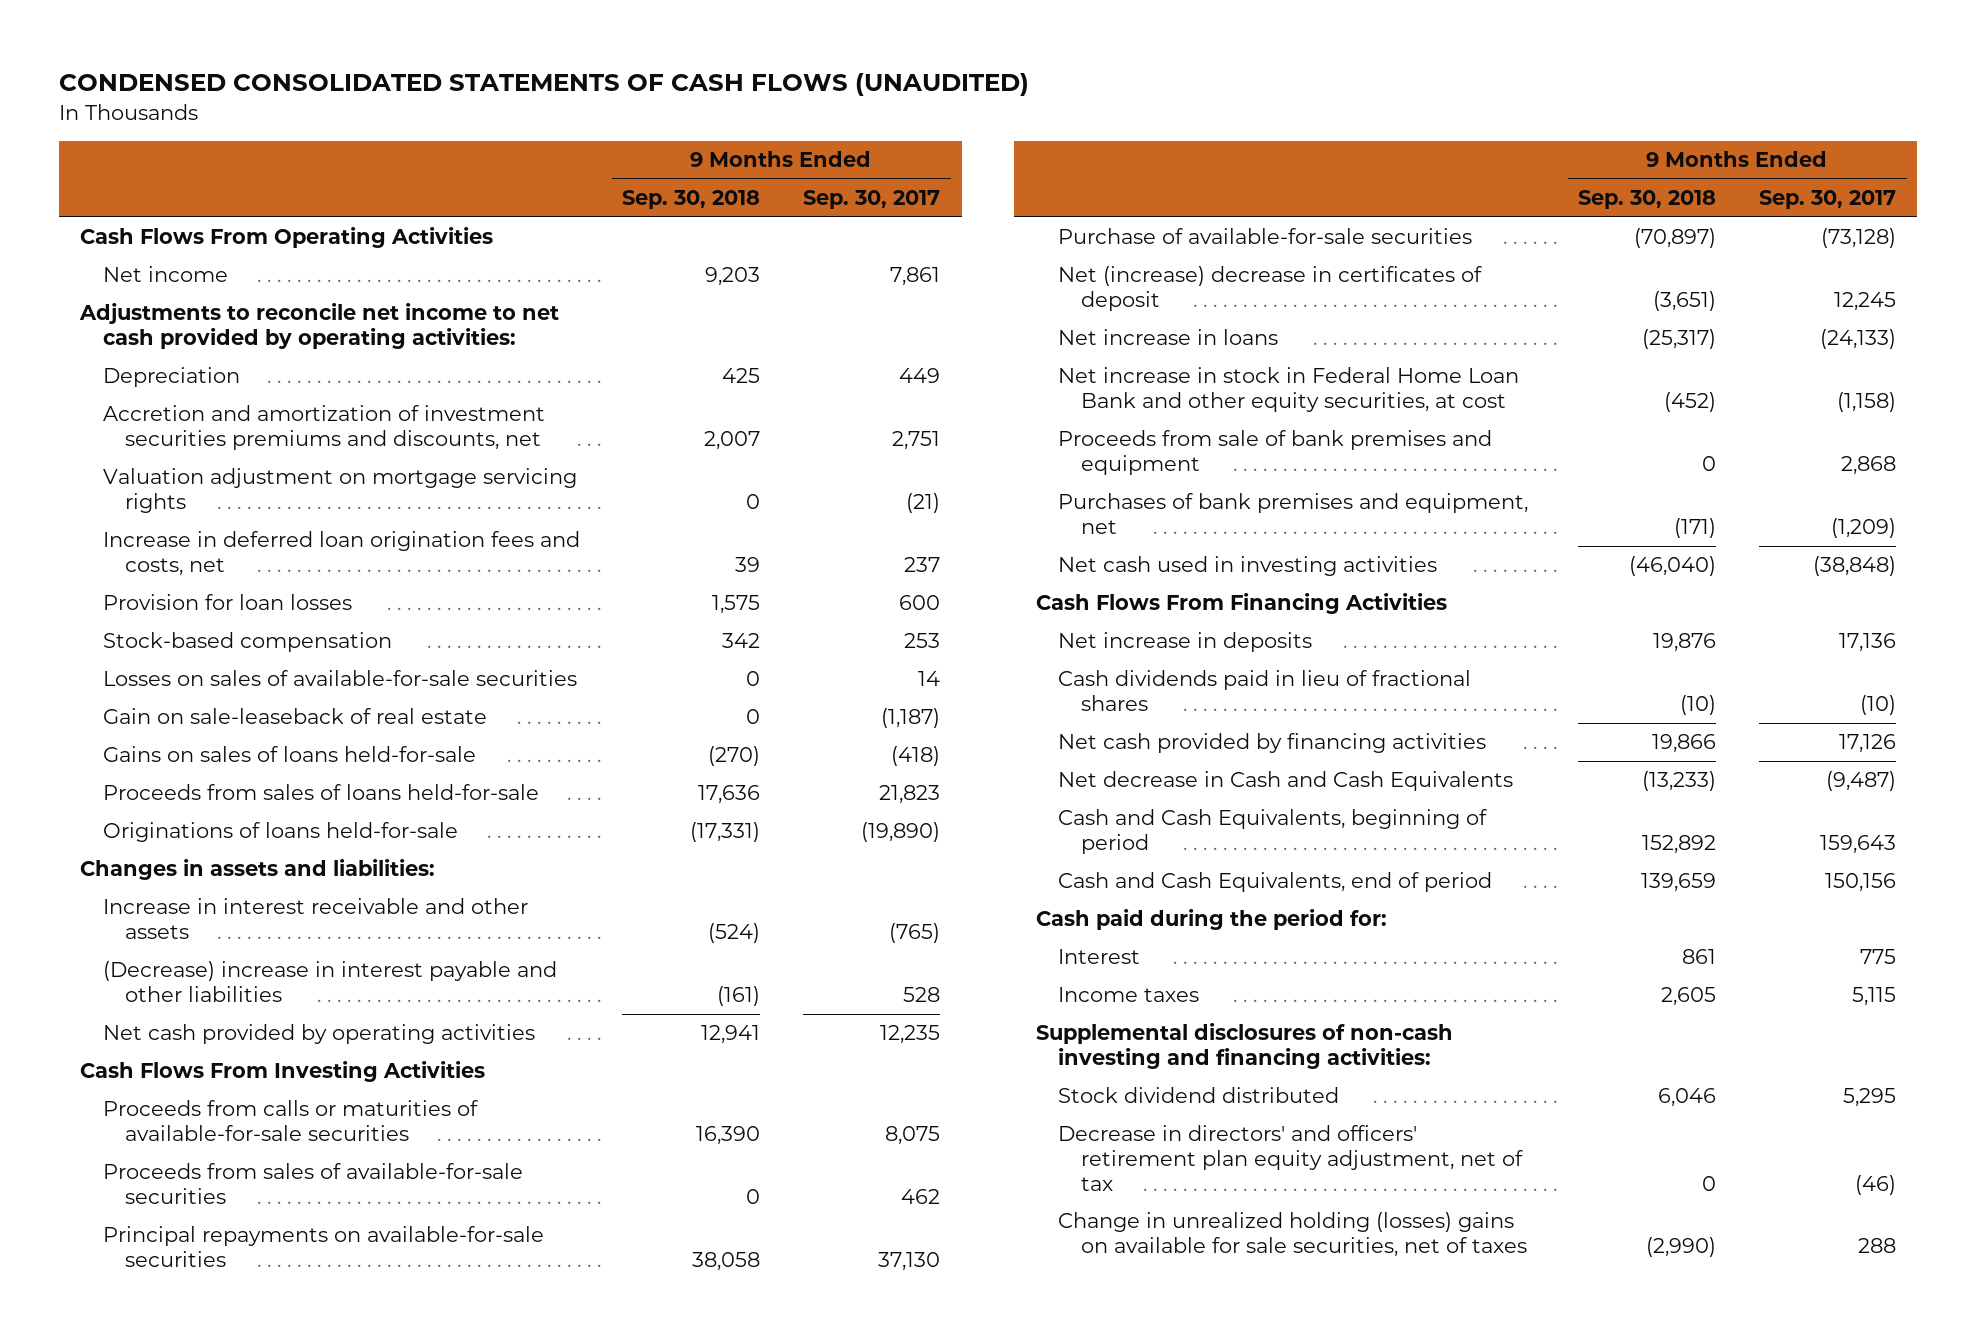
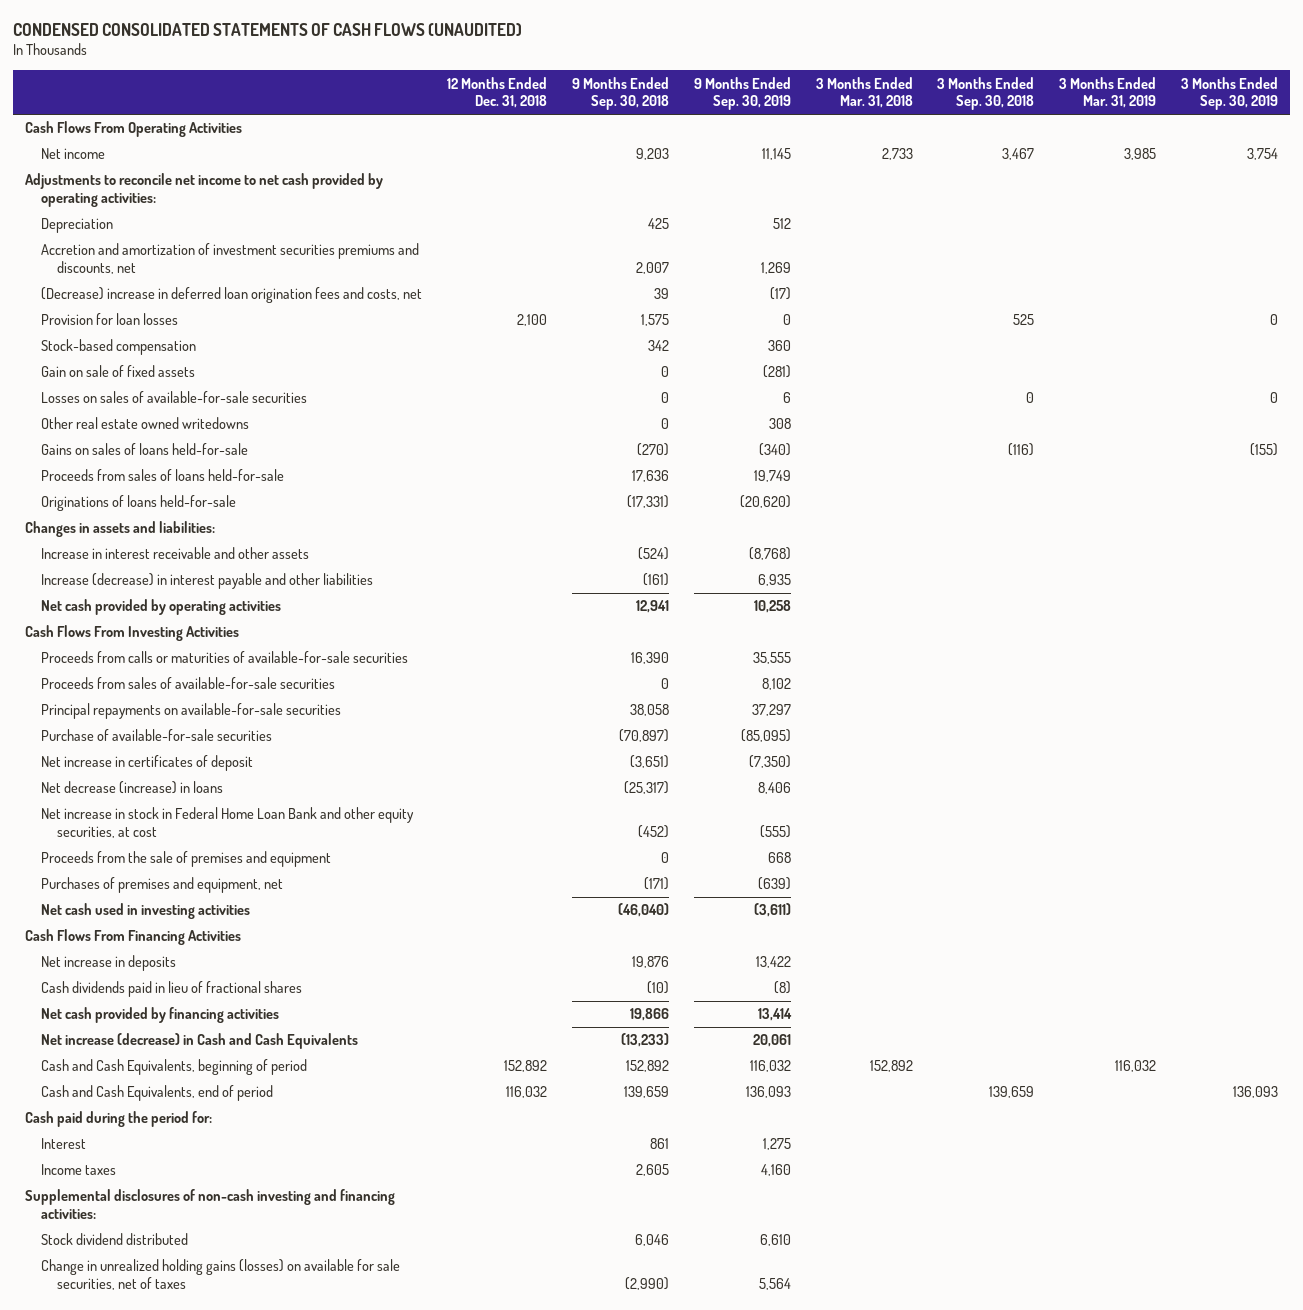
[803,190,941,210] Sep. 30, 2017 -> none
none -> [447,76,548,109] 12 Months Ended Dec. 31, 2018
none -> [693,76,791,111] 9 Months Ended Sep. 30, 2019
none -> [815,76,913,109] 3 Months Ended Mar. 31, 2018
none -> [937,76,1035,111] 3 Months Ended Sep. 30, 2018
none -> [1059,76,1157,109] 3 Months Ended Mar. 31, 2019
none -> [1181,76,1279,111] 3 Months Ended Sep. 30, 2019
[102,468,577,514] Valuation adjustment on mortgage servicing rights -> none
[102,531,580,577] Increase in deferred loan origination fees and costs, net -> [41,287,423,304] (Decrease) increase in deferred loan origination fees and costs, net
none -> [41,365,196,378] Gain on sale of fixed assets
[102,708,487,725] Gain on sale-leaseback of real estate -> none
none -> [41,417,250,430] Other real estate owned writedowns
[102,961,557,1003] (Decrease) increase in interest payable and other liabilities -> [41,573,374,590] Increase (decrease) in interest payable and other liabilities
[1058,266,1483,312] Net (increase) decrease in certificates of deposit -> [41,755,254,772] Net increase in certificates of deposit
[1058,329,1279,346] Net increase in loans -> [41,781,224,795] Net decrease (increase) in loans
[1058,430,1493,476] Proceeds from sale of bank premises and equipment -> [41,851,332,868] Proceeds from the sale of premises and equipment
[1058,493,1529,535] Purchases of bank premises and equipment, net -> [41,877,284,894] Purchases of premises and equipment, net
[1058,771,1514,792] Net decrease in Cash and Cash Equivalents -> [41,1033,359,1050] Net increase (decrease) in Cash and Cash Equivalents
[1058,1125,1523,1191] Decrease in directors' and officers' retirement plan equity adjustment, net of tax -> none
[1058,1212,1527,1258] Change in unrealized holding (losses) gains on available for sale securities, net of taxes -> [41,1259,401,1291] Change in unrealized holding gains (losses) on available for sale securities, net of taxes

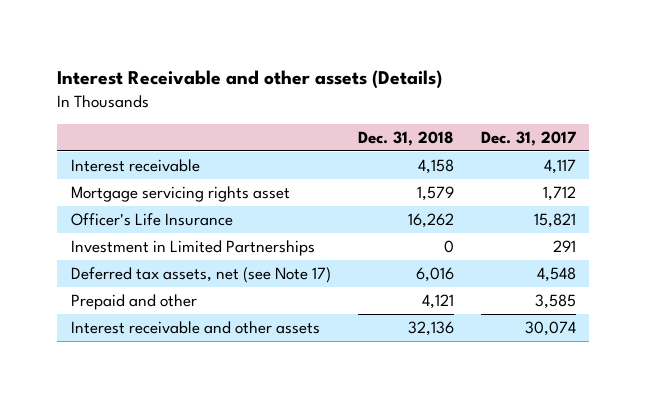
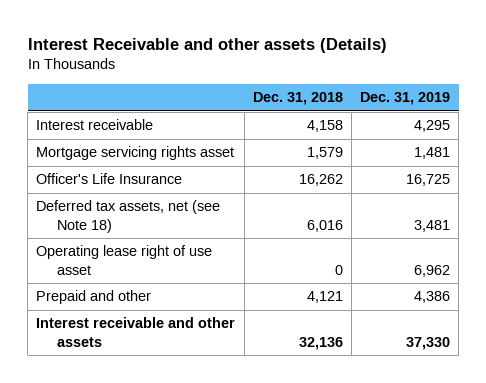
[480,131,576,147] Dec. 31, 2017 -> none
none -> [359,92,450,106] Dec. 31, 2019
[70,240,315,257] Investment in Limited Partnerships -> none
[70,267,331,284] Deferred tax assets, net (see Note 17) -> [36,200,221,233] Deferred tax assets, net (see Note 18)
none -> [36,245,213,275] Operating lease right of use asset

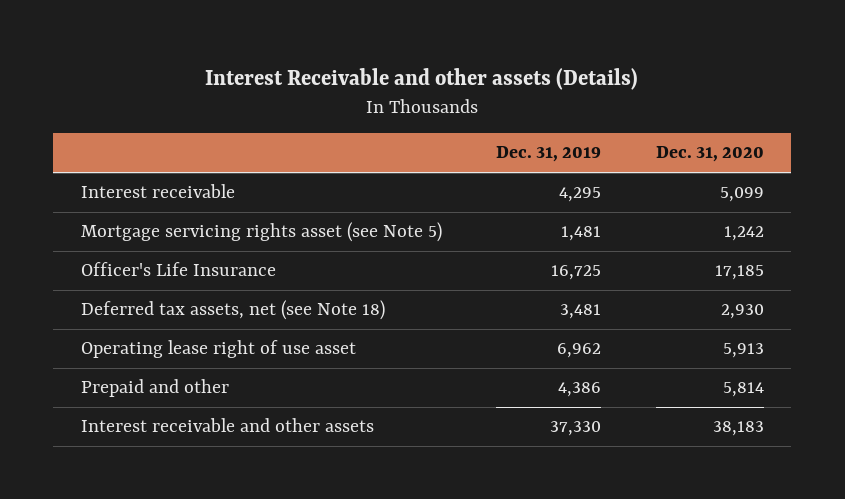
[252,92,343,106] Dec. 31, 2018 -> none
none -> [656,146,765,163] Dec. 31, 2020
[36,146,235,161] Mortgage servicing rights asset -> [80,222,442,243] Mortgage servicing rights asset (see Note 5)

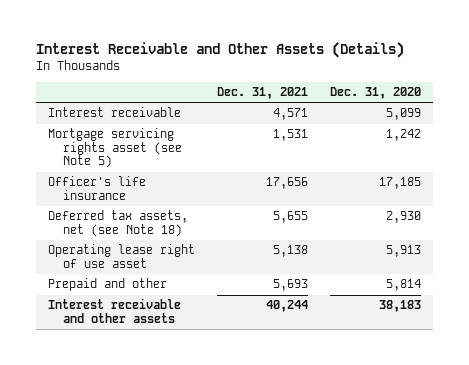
[205,67,639,90] Interest Receivable and other assets (Details) -> [36,42,405,59] Interest Receivable and Other Assets (Details)
[496,146,602,163] Dec. 31, 2019 -> none
none -> [216,87,308,100] Dec. 31, 2021
[80,262,276,277] Officer's Life Insurance -> [47,176,146,200] Officer's life insurance

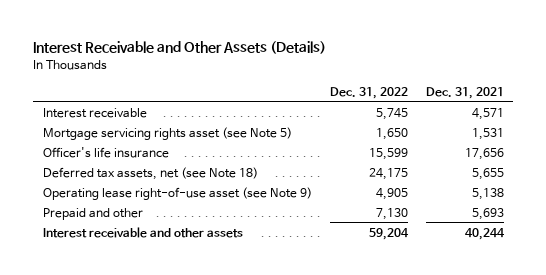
[330,87,422,100] Dec. 31, 2020 -> none
none -> [329,86,408,99] Dec. 31, 2022
[47,244,195,268] Operating lease right of use asset -> [42,186,312,200] Operating lease right-of-use asset (see Note 9)

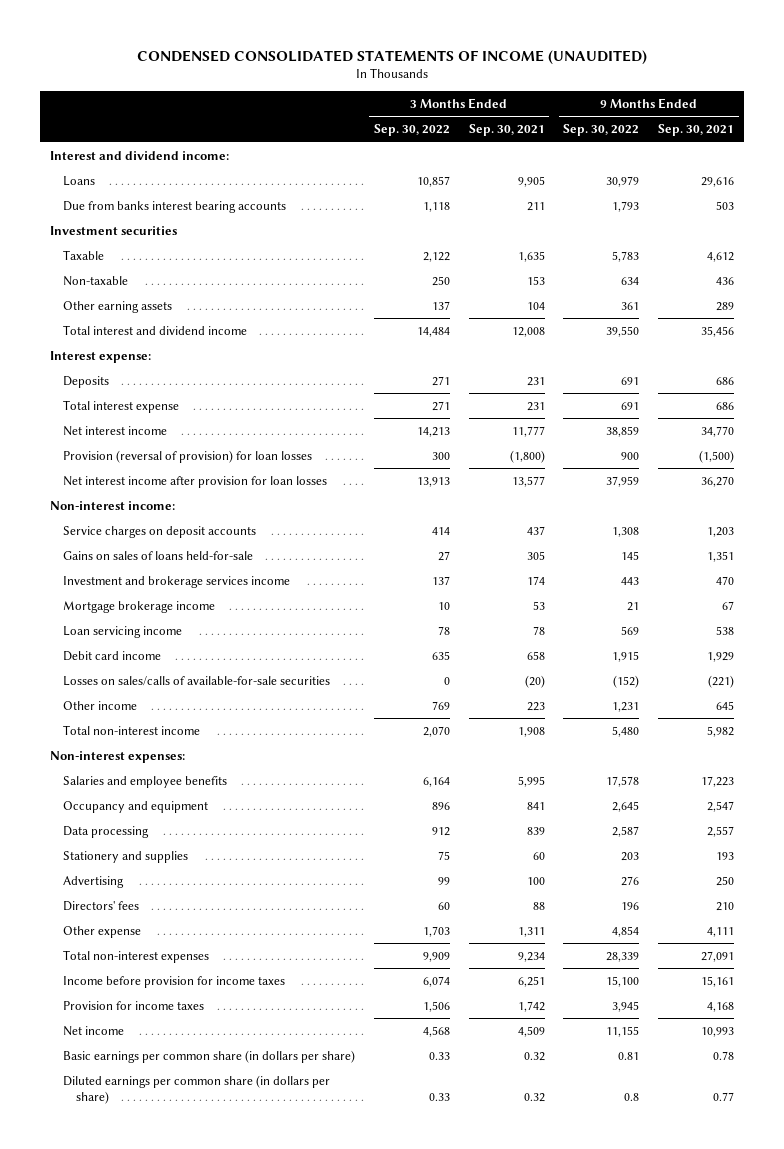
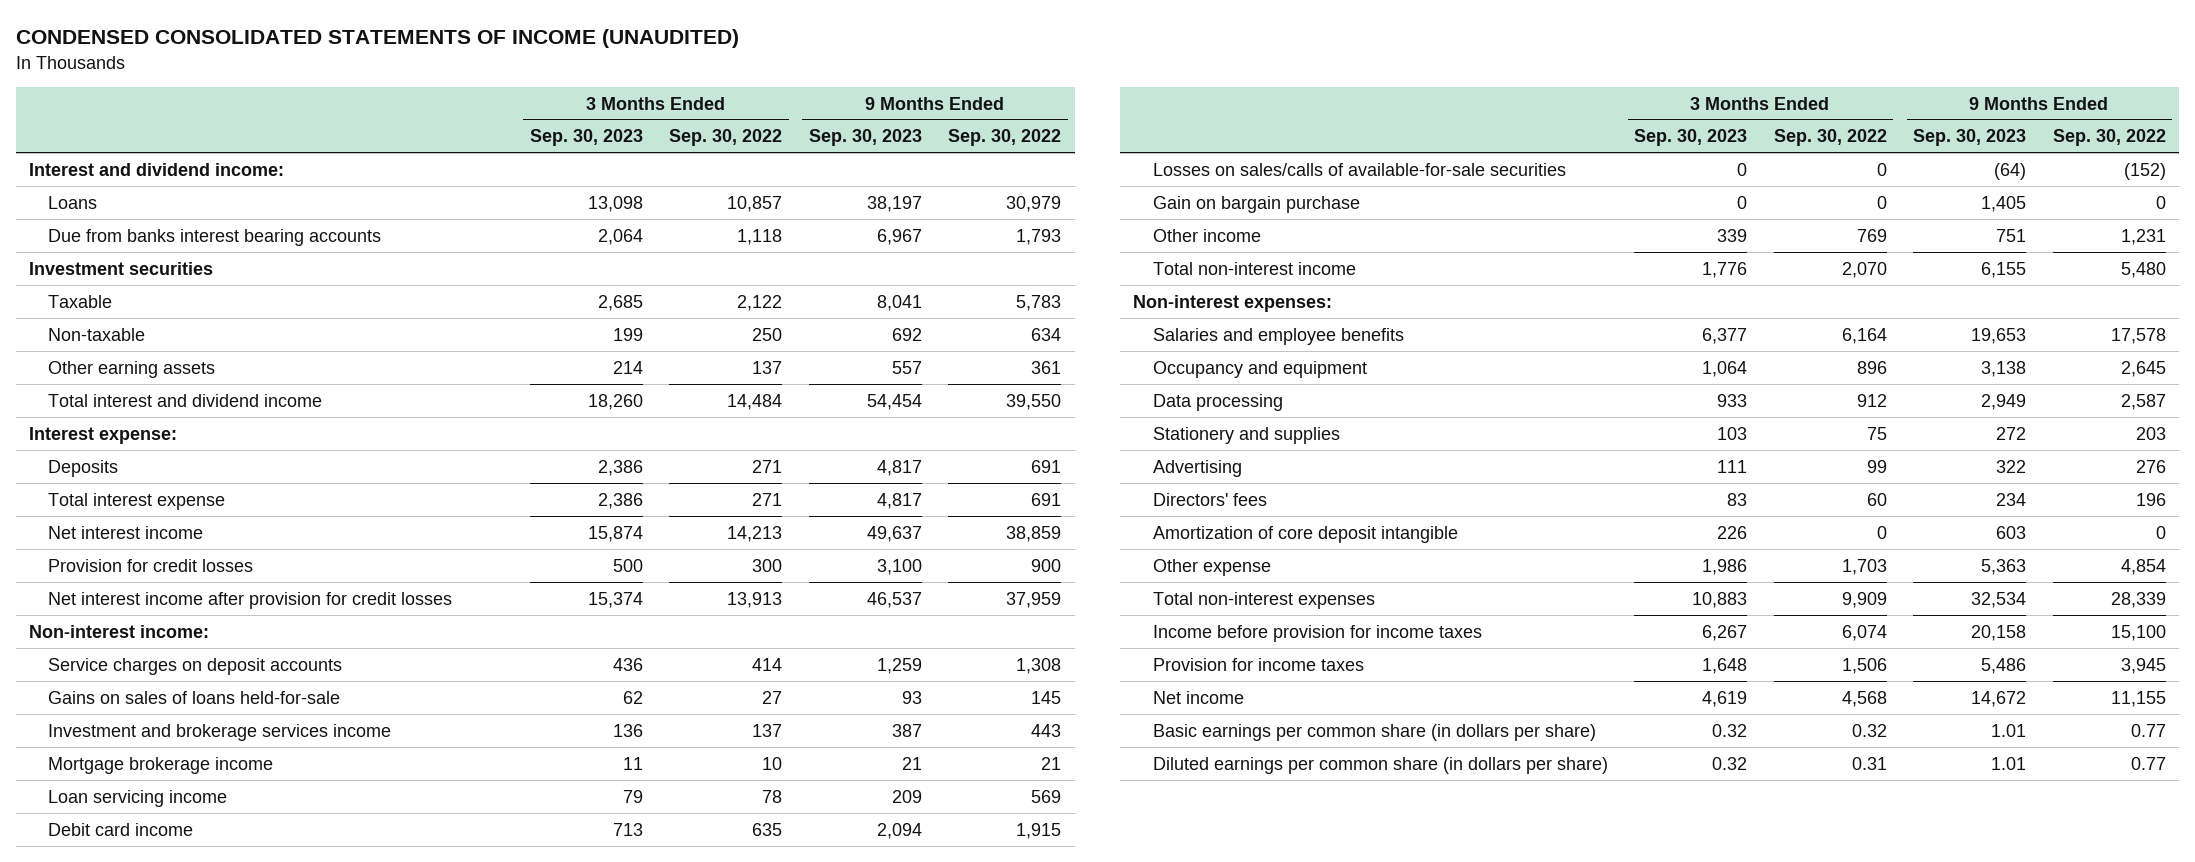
[468,124,545,137] Sep. 30, 2021 -> none
[658,124,735,137] Sep. 30, 2021 -> none
none -> [529,129,643,147] Sep. 30, 2023
none -> [808,129,922,147] Sep. 30, 2023
[62,449,312,463] Provision (reversal of provision) for loan losses -> none
none -> [48,558,254,572] Provision for credit losses
[62,475,327,488] Net interest income after provision for loan losses -> [48,591,453,609] Net interest income after provision for credit losses
none -> [1152,195,1360,213] Gain on bargain purchase
none -> [1152,525,1458,543] Amortization of core deposit intangible
[428,1051,450,1060] 0.33 -> [1851,723,1887,737] 0.32
[618,1051,640,1060] 0.81 -> [2130,723,2166,737] 0.77
[428,1093,450,1102] 0.33 -> [1851,756,1887,770] 0.31
[624,1093,640,1102] 0.8 -> [2130,756,2166,770] 0.77

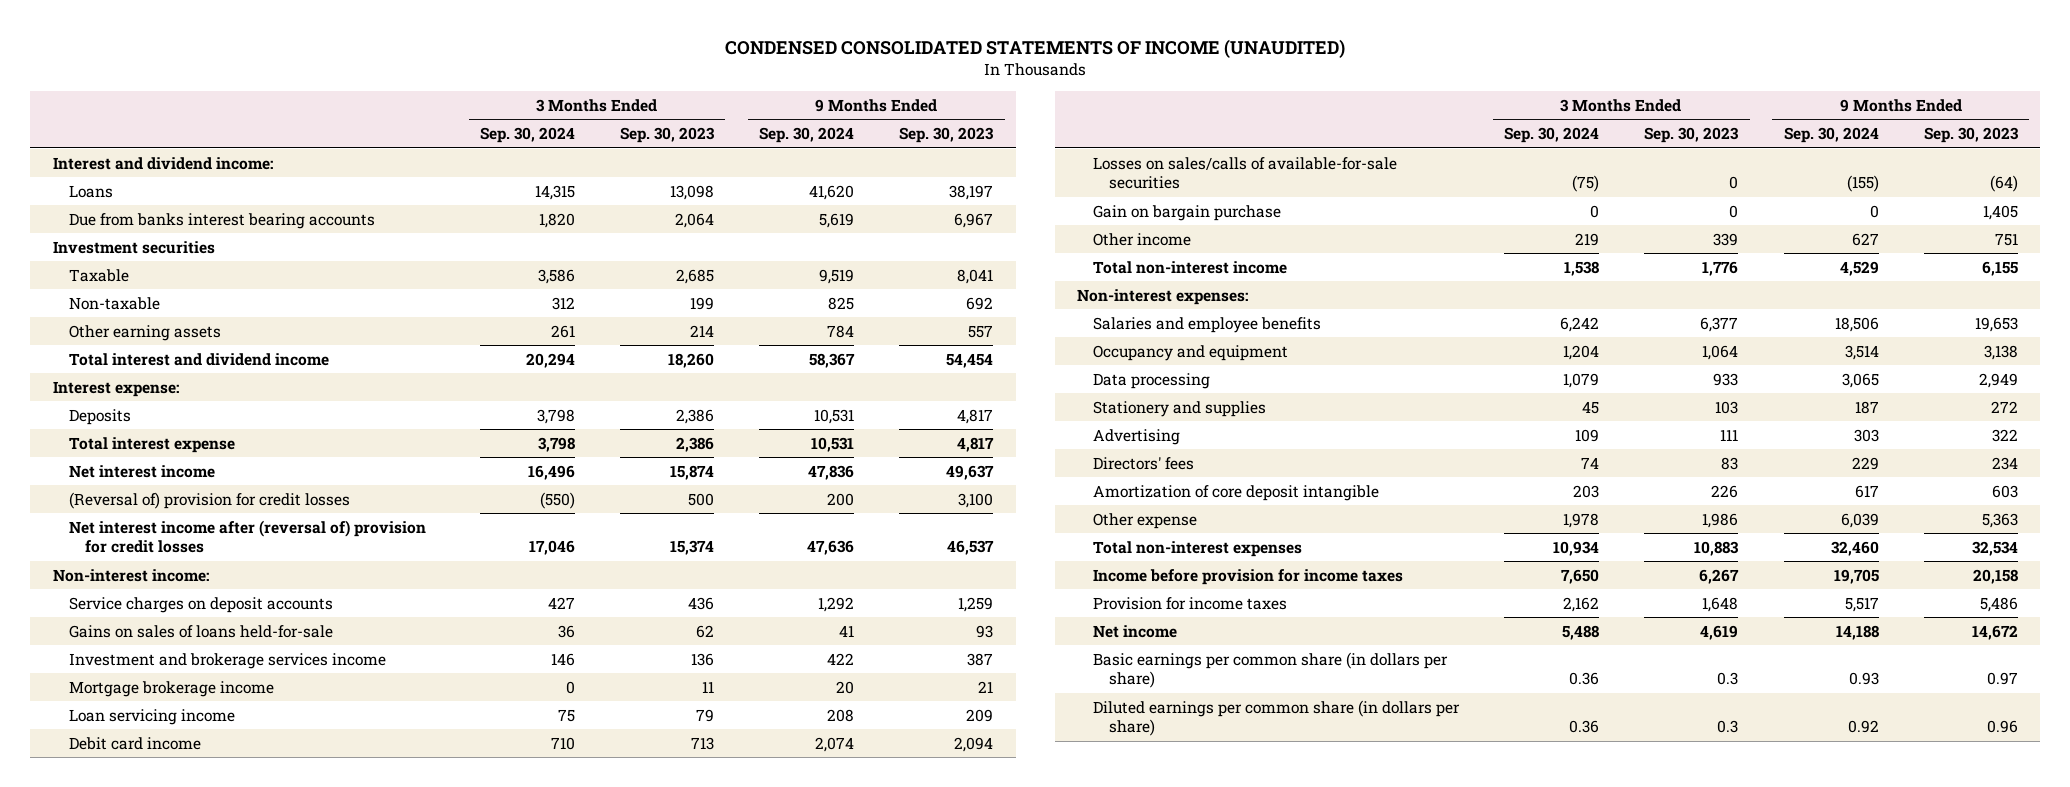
[669,129,783,147] Sep. 30, 2022 -> none
[948,129,1062,147] Sep. 30, 2022 -> none
none -> [479,126,575,143] Sep. 30, 2024
none -> [759,126,855,143] Sep. 30, 2024
[48,558,254,572] Provision for credit losses -> [68,491,350,509] (Reversal of) provision for credit losses
[48,591,453,609] Net interest income after provision for credit losses -> [68,519,426,553] Net interest income after (reversal of) provision for credit losses
[1712,723,1748,737] 0.32 -> [1717,671,1739,685] 0.3
[1991,723,2027,737] 1.01 -> [1986,671,2018,685] 0.97
[1712,756,1748,770] 0.32 -> [1717,719,1739,733] 0.3
[1991,756,2027,770] 1.01 -> [1986,719,2018,733] 0.96

